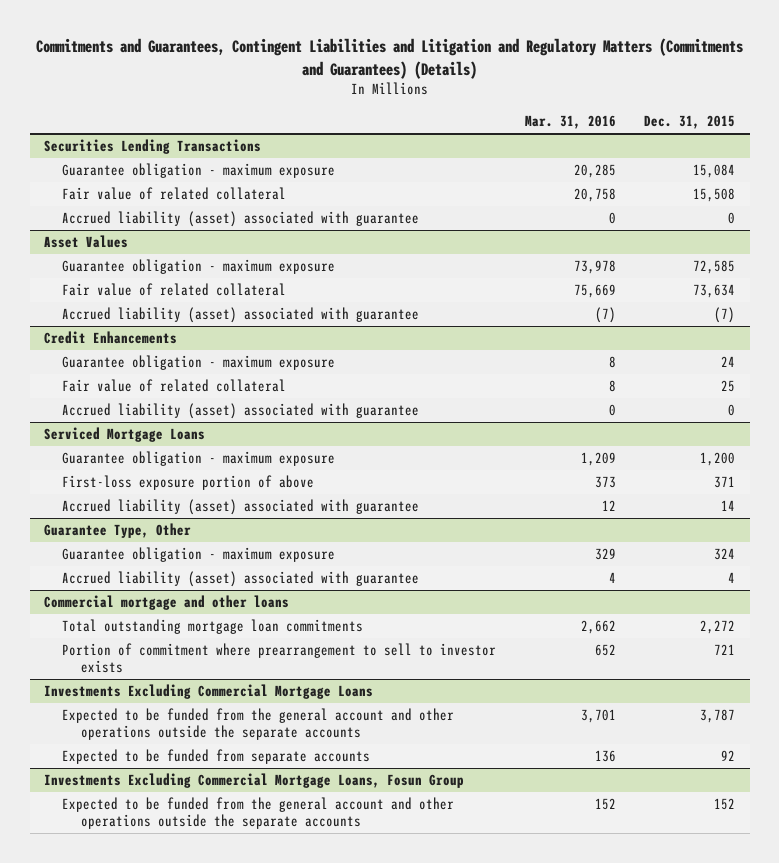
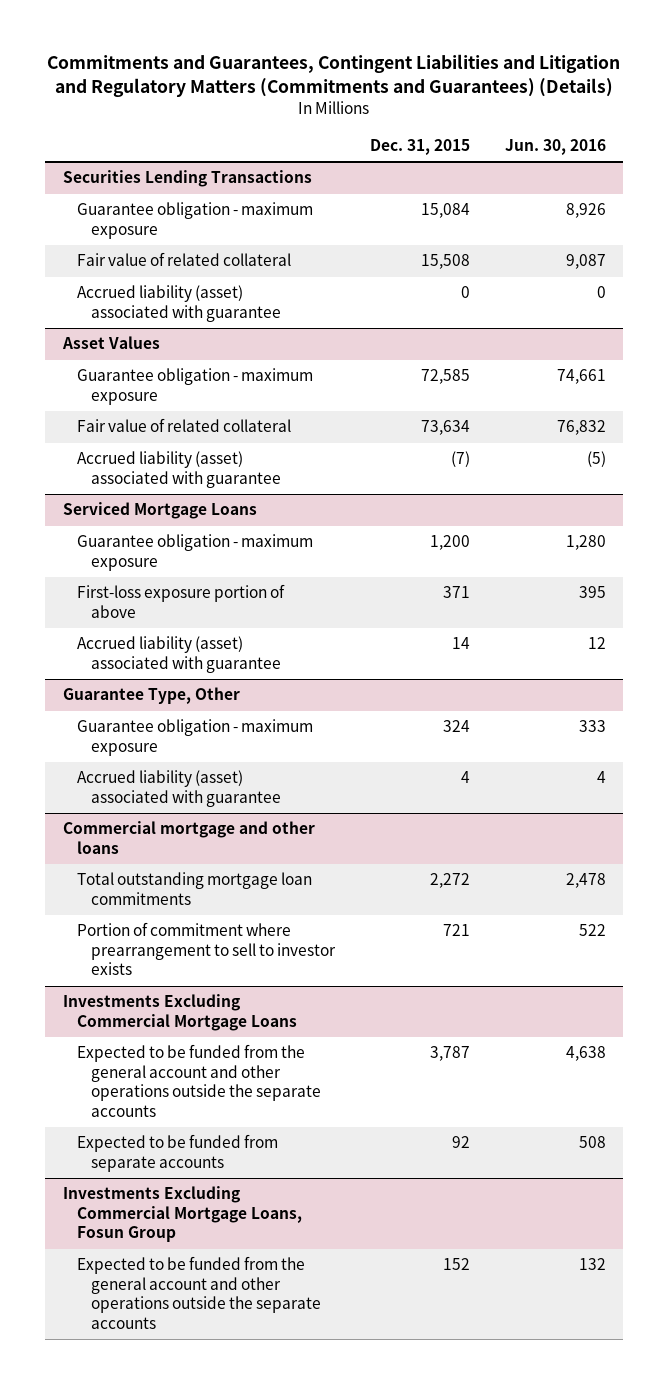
[524,115,616,130] Mar. 31, 2016 -> none
none -> [504,138,606,155] Jun. 30, 2016
[43,331,177,345] Credit Enhancements -> none
[62,355,336,371] Guarantee obligation - maximum exposure -> none
[62,379,287,393] Fair value of related collateral -> none
[62,403,420,420] Accrued liability (asset) associated with guarantee -> none

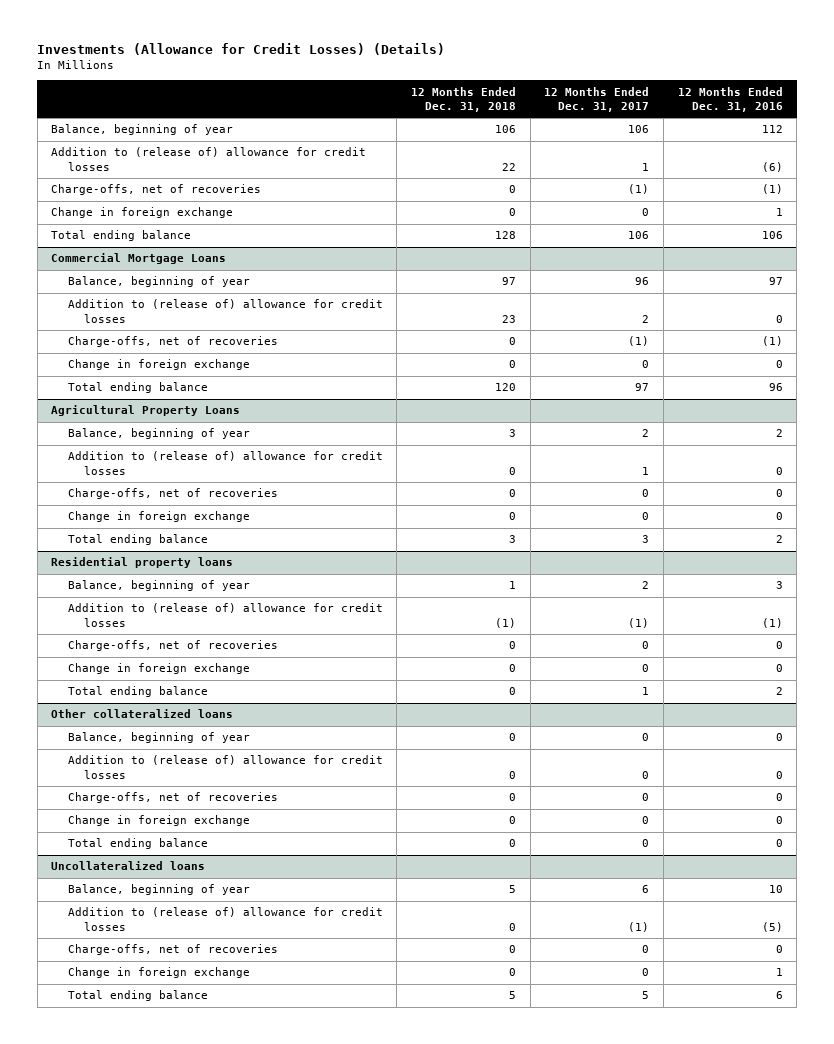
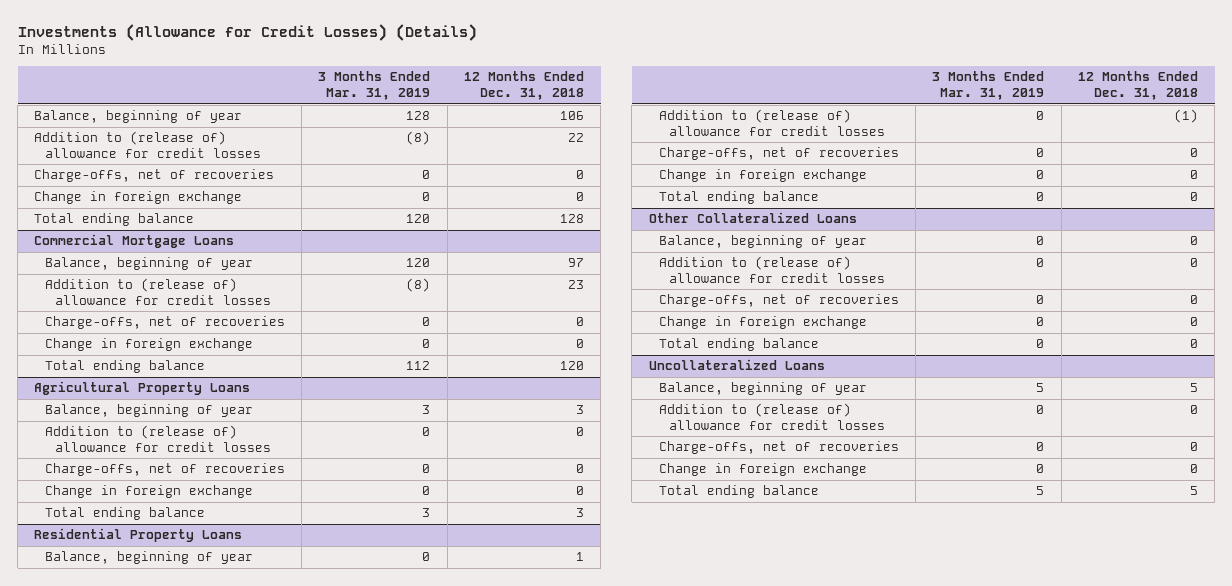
[544,86,650,112] 12 Months Ended Dec. 31, 2017 -> none
[677,86,783,112] 12 Months Ended Dec. 31, 2016 -> none
none -> [318,71,431,100] 3 Months Ended Mar. 31, 2019
[51,557,234,569] Residential property loans -> [34,528,243,543] Residential Property Loans
[51,709,234,719] Other collateralized loans -> [648,212,857,224] Other Collateralized Loans
[51,861,206,871] Uncollateralized loans -> [648,359,825,371] Uncollateralized Loans

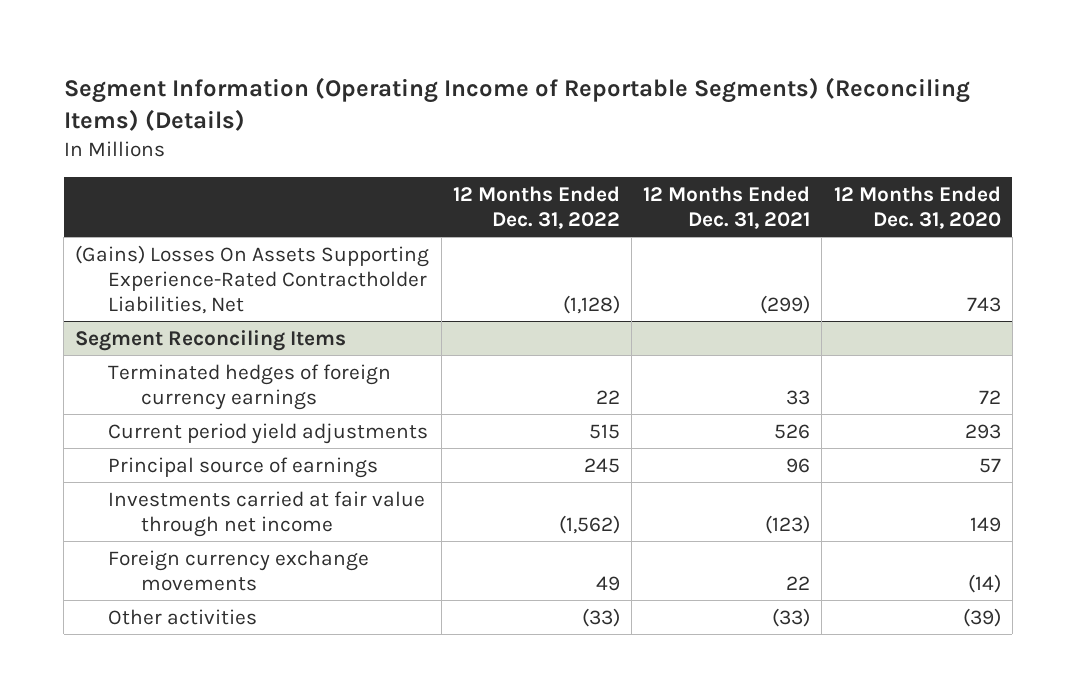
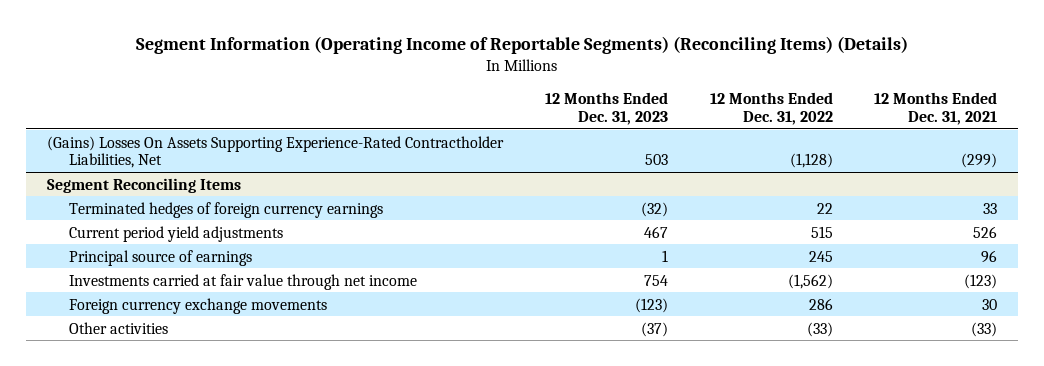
[833,185,1001,229] 12 Months Ended Dec. 31, 2020 -> none
none -> [544,91,668,125] 12 Months Ended Dec. 31, 2023
[595,575,620,591] 49 -> [808,297,833,310] 286
[786,575,811,590] 22 -> [982,298,998,310] 30

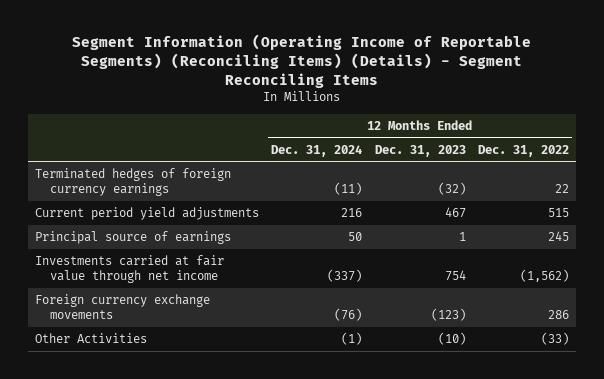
[136,35,909,54] Segment Information (Operating Income of Reportable Segments) (Reconciling Items) (Details) -> [71,34,531,88] Segment Information (Operating Income of Reportable Segments) (Reconciling Items) (Details) - Segment Reconciling Items
[874,91,998,125] 12 Months Ended Dec. 31, 2021 -> none
none -> [271,144,363,157] Dec. 31, 2024
[46,135,504,169] (Gains) Losses On Assets Supporting Experience-Rated Contractholder Liabilities, Net -> none
[46,177,241,193] Segment Reconciling Items -> none
[68,321,168,334] Other activities -> [34,333,147,344] Other Activities
[640,321,668,337] (37) -> [437,332,466,346] (10)

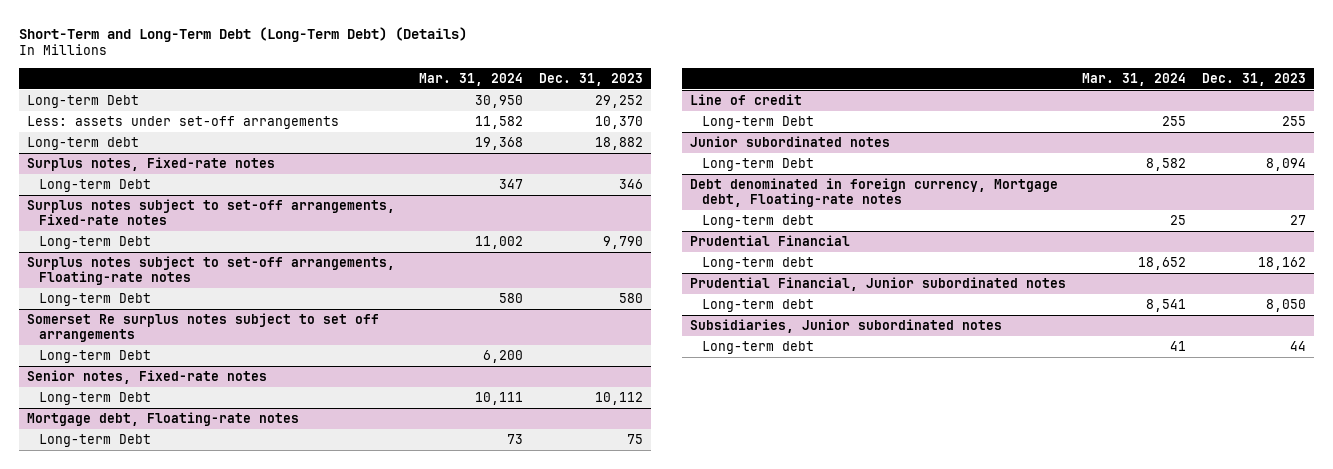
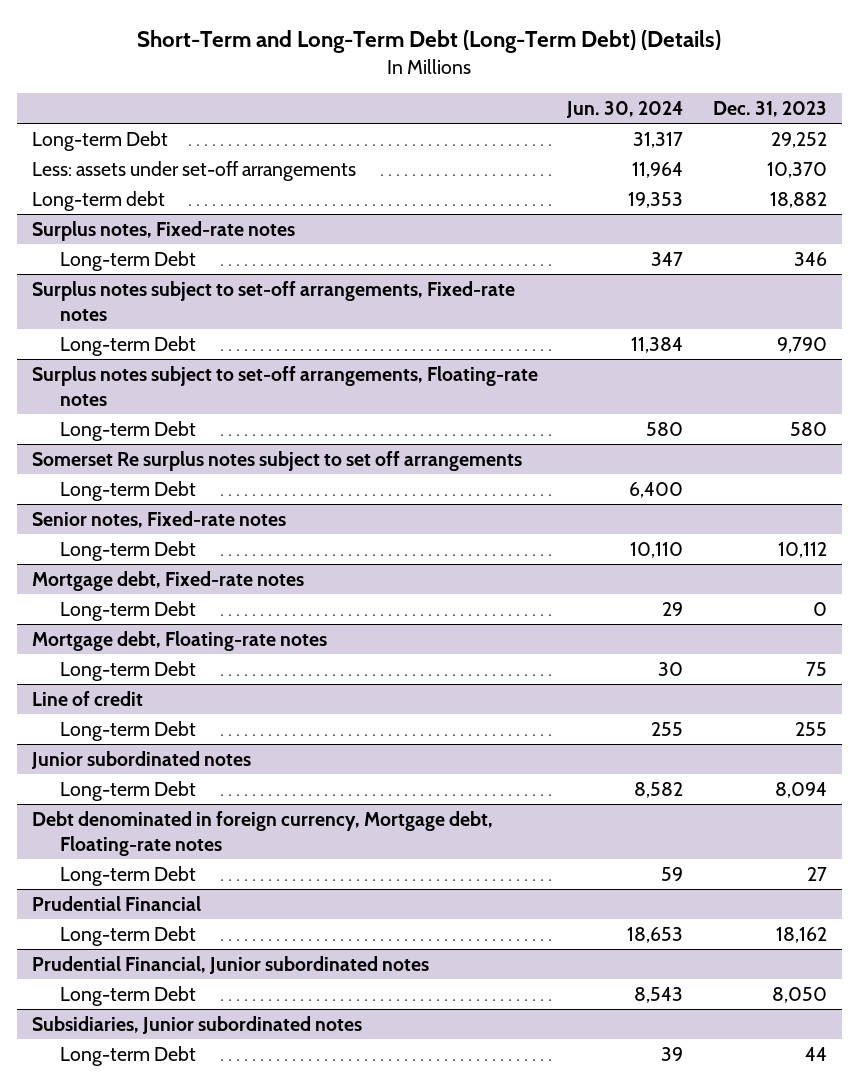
[419,72,524,86] Mar. 31, 2024 -> none
none -> [566,100,684,118] Jun. 30, 2024
none -> [31,570,304,591] Mortgage debt, Fixed-rate notes
none -> [59,600,196,621] Long-term Debt
[701,215,814,229] Long-term debt -> [59,865,196,886] Long-term Debt
[701,257,814,271] Long-term debt -> [59,925,196,946] Long-term Debt
[701,299,814,313] Long-term debt -> [59,985,196,1006] Long-term Debt
[701,341,814,355] Long-term debt -> [59,1045,196,1066] Long-term Debt

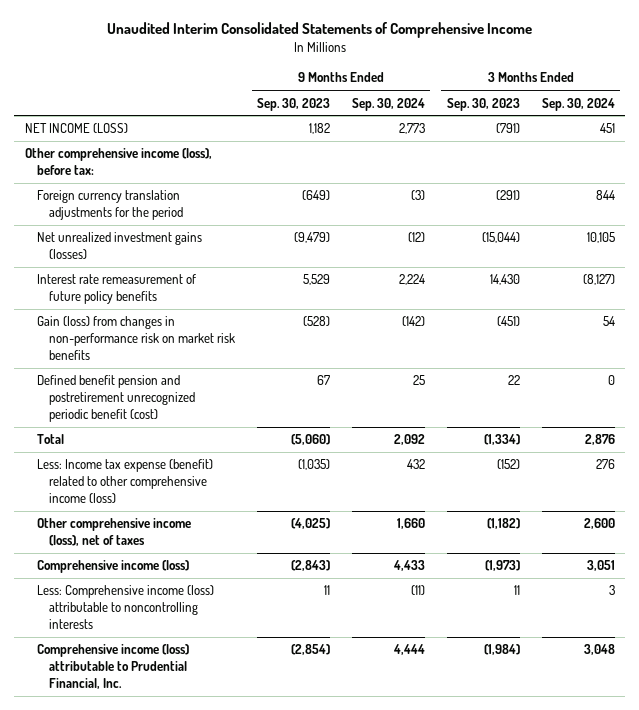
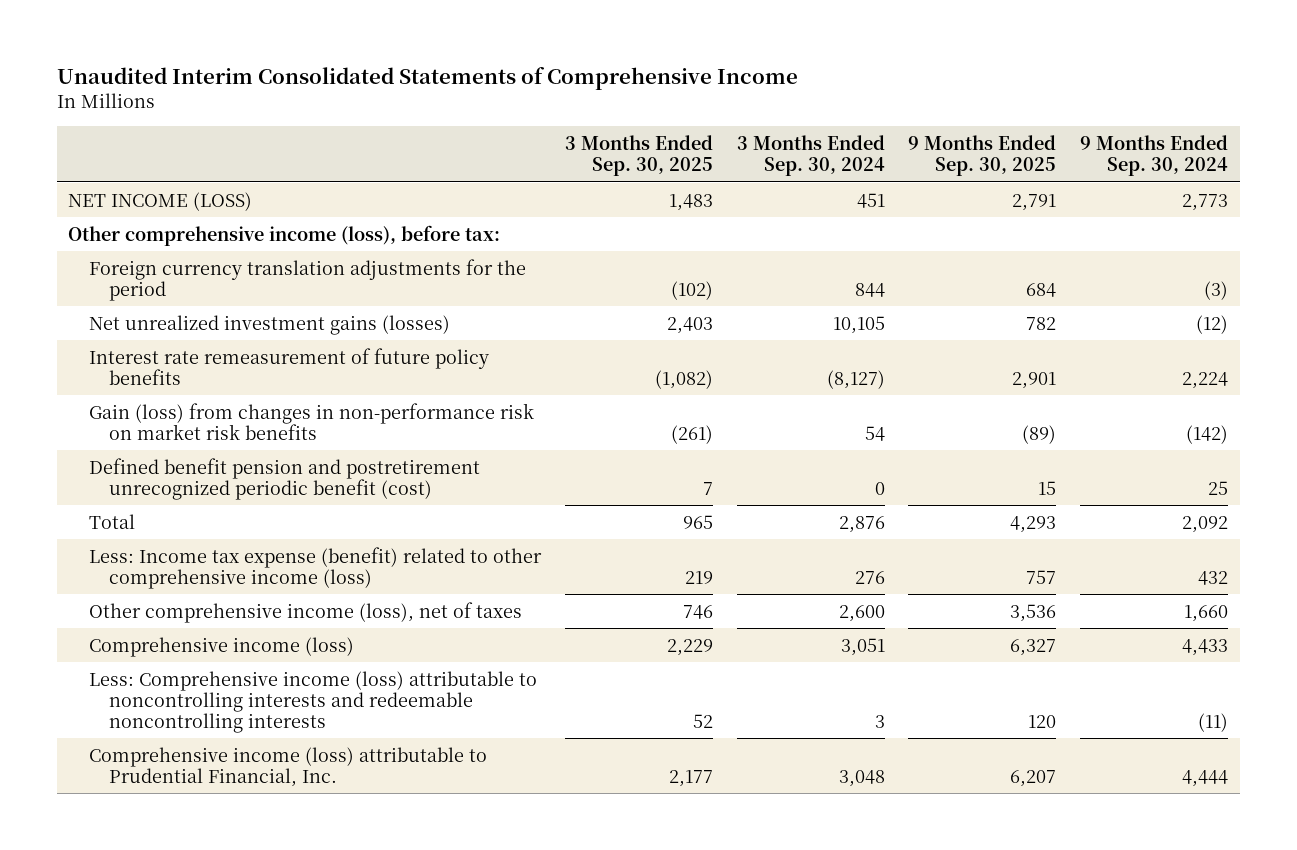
[257,97,331,111] Sep. 30, 2023 -> none
[446,97,520,111] Sep. 30, 2023 -> none
none -> [564,134,713,176] 3 Months Ended Sep. 30, 2025
none -> [908,134,1057,176] 9 Months Ended Sep. 30, 2025
[36,585,214,629] Less: Comprehensive income (loss) attributable to noncontrolling interests -> [88,670,537,733] Less: Comprehensive income (loss) attributable to noncontrolling interests and redeemable noncontrolling interests

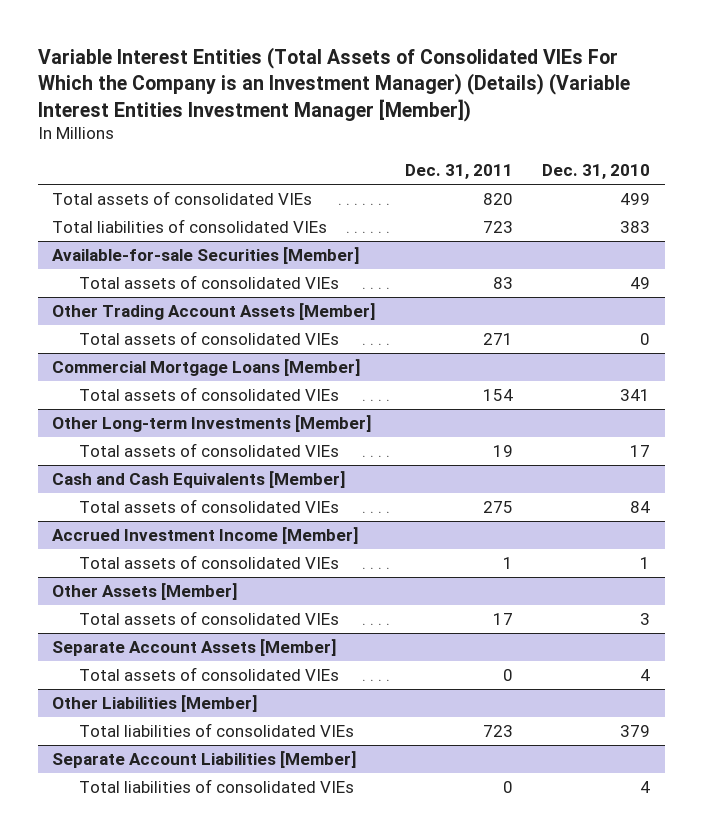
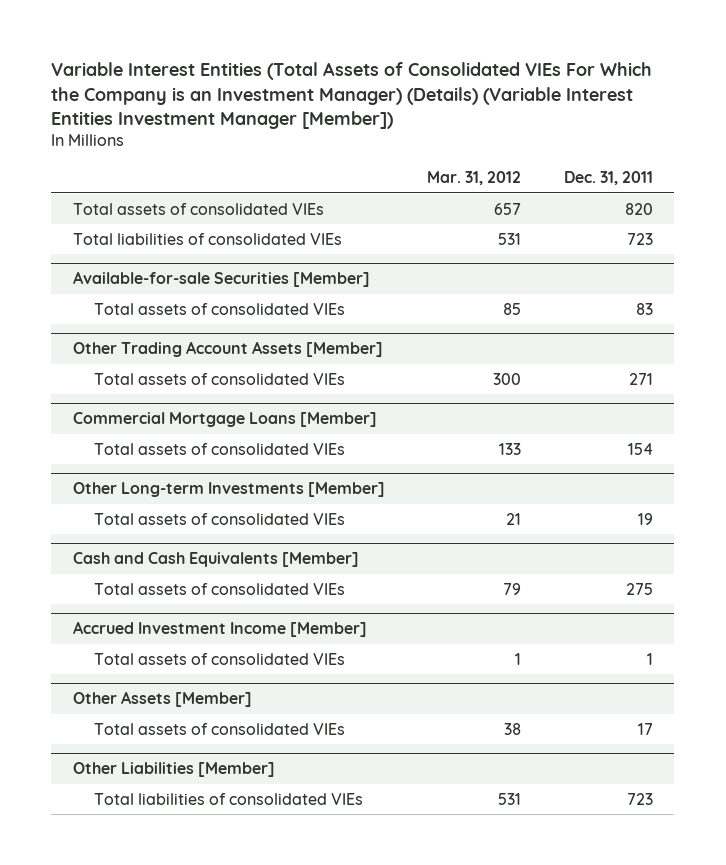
[541,164,650,180] Dec. 31, 2010 -> none
none -> [427,171,522,186] Mar. 31, 2012
[52,639,337,657] Separate Account Assets [Member] -> none
[79,667,340,682] Total assets of consolidated VIEs -> none
[52,751,357,769] Separate Account Liabilities [Member] -> none
[79,779,355,794] Total liabilities of consolidated VIEs -> none

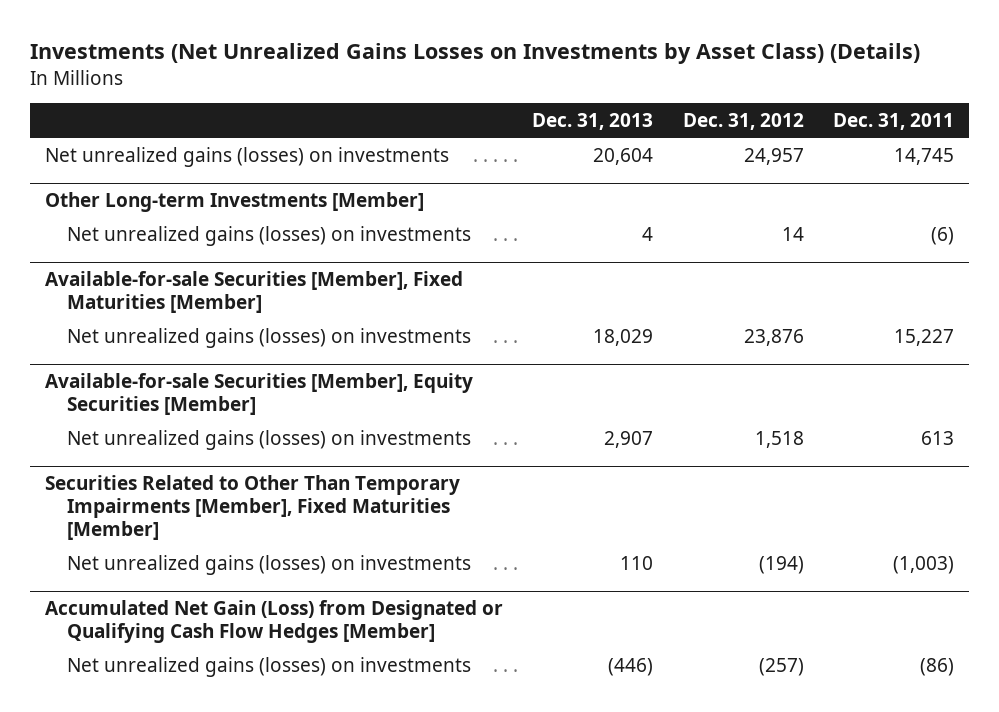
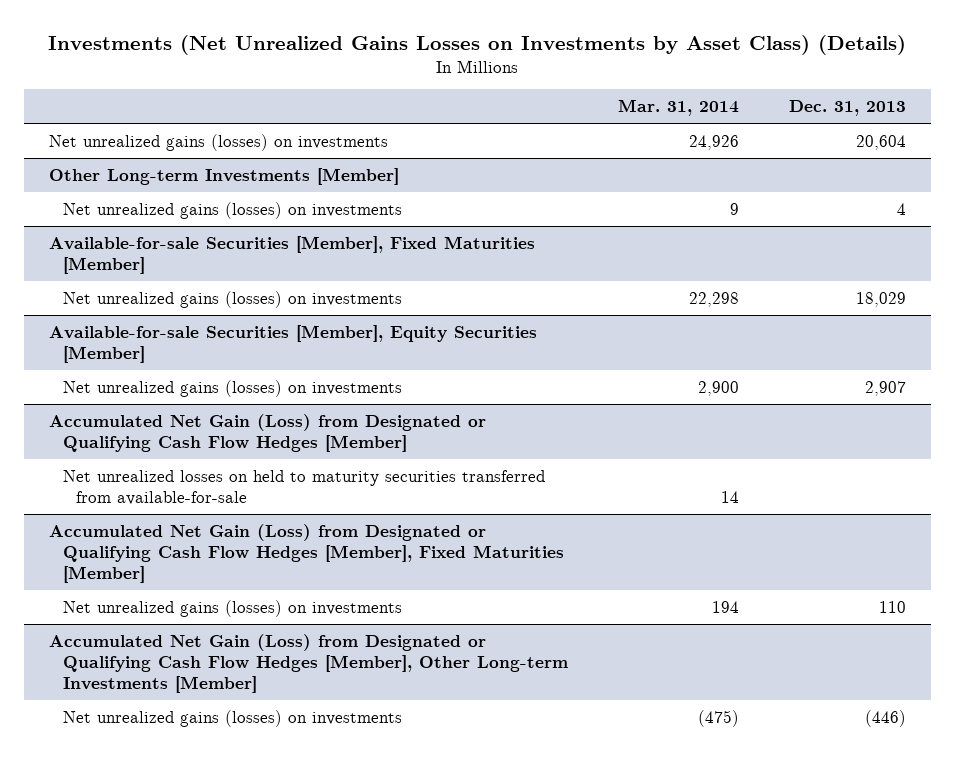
[682,113,804,131] Dec. 31, 2012 -> none
[833,113,955,131] Dec. 31, 2011 -> none
none -> [617,99,739,117] Mar. 31, 2014
[44,475,460,541] Securities Related to Other Than Temporary Impairments [Member], Fixed Maturities [Member] -> none
[66,554,471,575] Net unrealized gains (losses) on investments -> none
none -> [62,469,545,505] Net unrealized losses on held to maturity securities transferred from available-for-sale
none -> [48,523,564,584] Accumulated Net Gain (Loss) from Designated or Qualifying Cash Flow Hedges [Member], Fixed Maturities [Member]
none -> [62,599,402,617] Net unrealized gains (losses) on investments
none -> [48,633,568,694] Accumulated Net Gain (Loss) from Designated or Qualifying Cash Flow Hedges [Member], Other Long-term Investments [Member]

